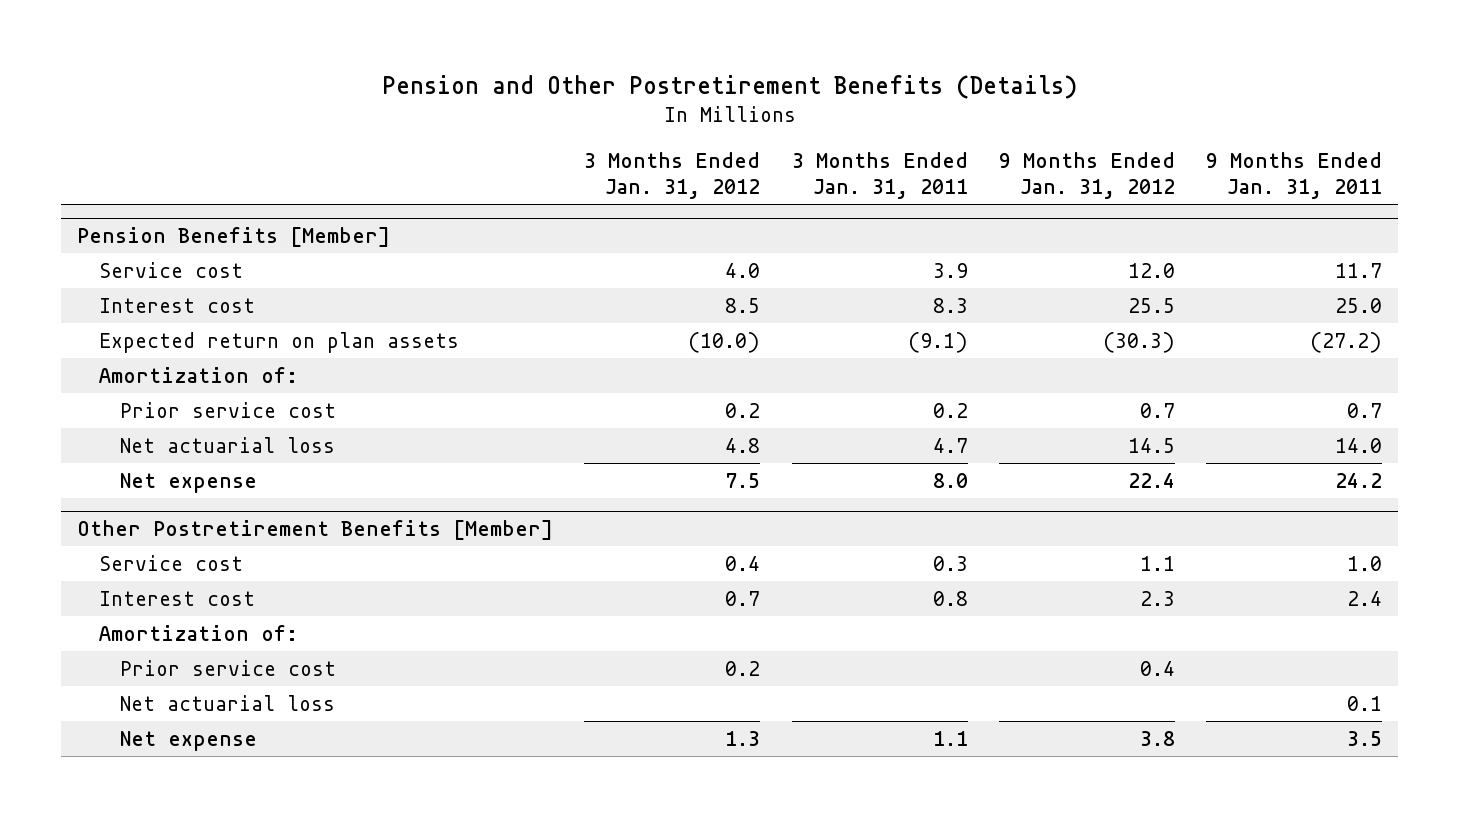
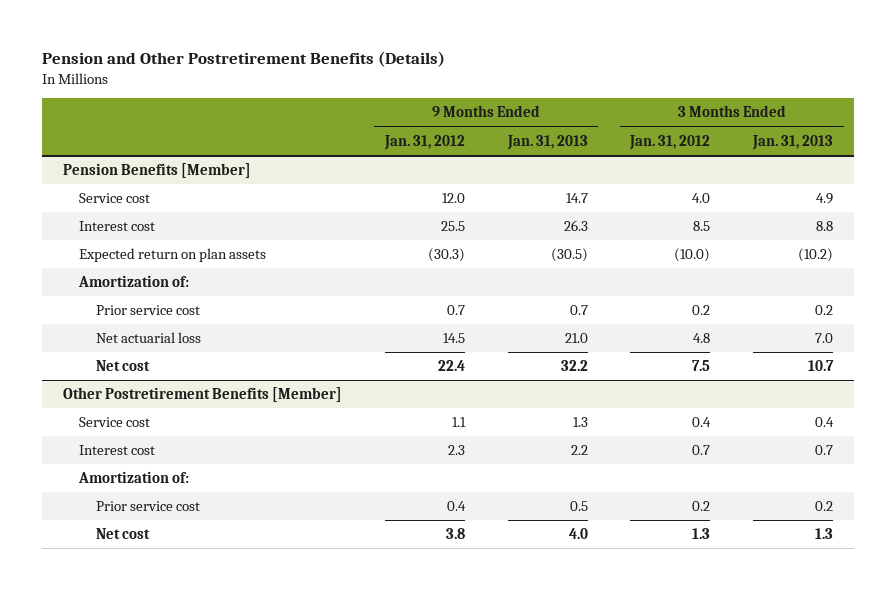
[791,151,968,200] 3 Months Ended Jan. 31, 2011 -> none
[1206,151,1383,200] 9 Months Ended Jan. 31, 2011 -> none
none -> [506,134,588,150] Jan. 31, 2013
none -> [752,134,834,150] Jan. 31, 2013
[120,472,258,493] Net expense -> [95,360,150,372] Net cost
[120,694,336,711] Net actuarial loss -> none
[120,730,258,751] Net expense -> [95,528,150,540] Net cost

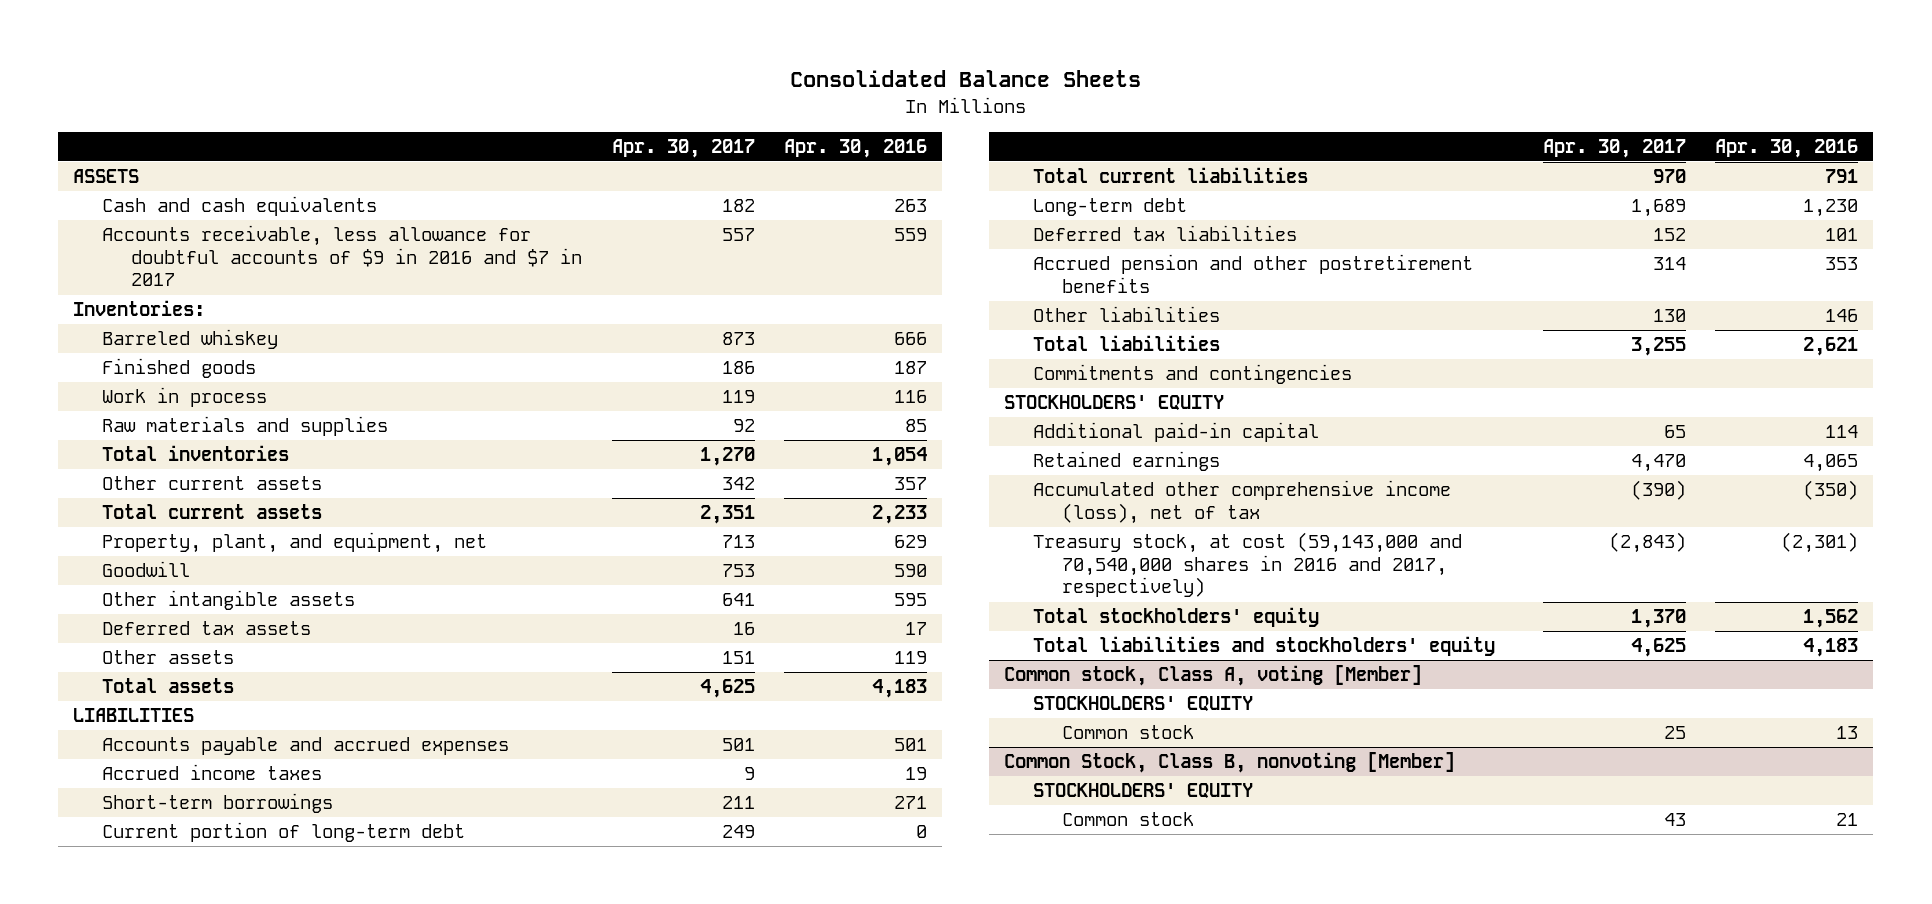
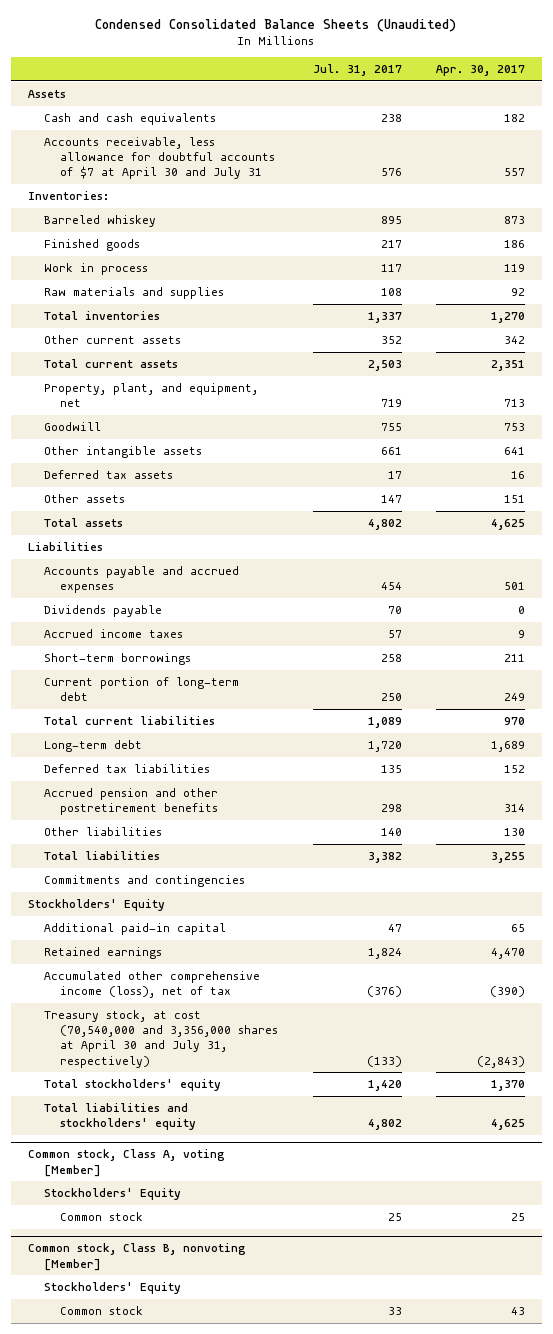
[789,70,1141,88] Consolidated Balance Sheets -> [95,19,457,33] Condensed Consolidated Balance Sheets (Unaudited)
[784,138,928,158] Apr. 30, 2016 -> none
none -> [312,63,402,76] Jul. 31, 2017
[73,169,140,184] ASSETS -> [27,89,66,98] Assets
[102,225,582,287] Accounts receivable, less allowance for doubtful accounts of $9 in 2016 and $7 in 2017 -> [44,136,276,180] Accounts receivable, less allowance for doubtful accounts of $7 at April 30 and July 31
[73,708,195,723] LIABILITIES -> [27,541,103,551] Liabilities
none -> [44,604,163,617] Dividends payable
[1004,395,1225,411] STOCKHOLDERS' EQUITY -> [27,898,165,911] Stockholders' Equity
[1032,532,1462,598] Treasury stock, at cost (59,143,000 and 70,540,000 shares in 2016 and 2017, respectively) -> [44,1009,279,1068] Treasury stock, at cost (70,540,000 and 3,356,000 shares at April 30 and July 31, respectively)
[1032,696,1253,712] STOCKHOLDERS' EQUITY -> [44,1187,182,1200] Stockholders' Equity
[1004,752,1456,774] Common Stock, Class B, nonvoting [Member] -> [27,1243,246,1271] Common stock, Class B, nonvoting [Member]
[1032,783,1253,799] STOCKHOLDERS' EQUITY -> [44,1281,182,1294] Stockholders' Equity

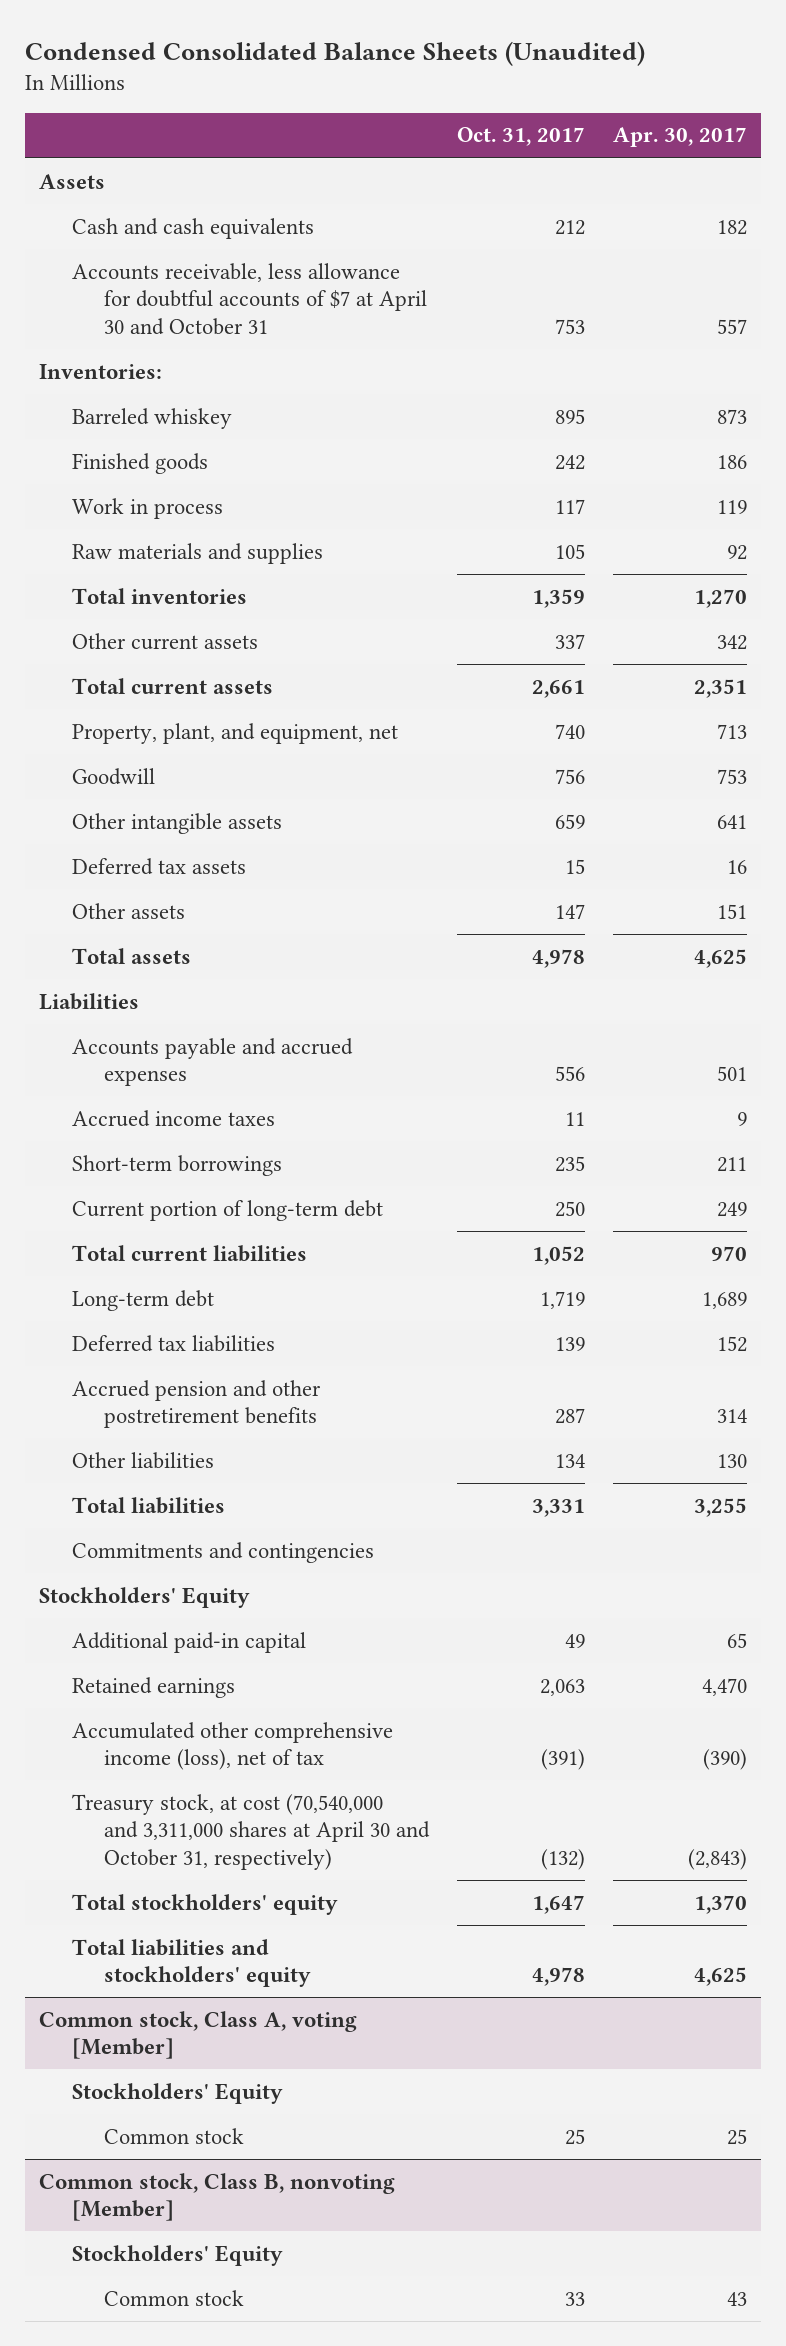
[312,63,402,76] Jul. 31, 2017 -> none
none -> [457,127,586,147] Oct. 31, 2017
[44,136,276,180] Accounts receivable, less allowance for doubtful accounts of $7 at April 30 and July 31 -> [71,262,428,335] Accounts receivable, less allowance for doubtful accounts of $7 at April 30 and October 31
[44,604,163,617] Dividends payable -> none
[44,1009,279,1068] Treasury stock, at cost (70,540,000 and 3,356,000 shares at April 30 and July 31, respectively) -> [71,1793,431,1870] Treasury stock, at cost (70,540,000 and 3,311,000 shares at April 30 and October 31, respectively)

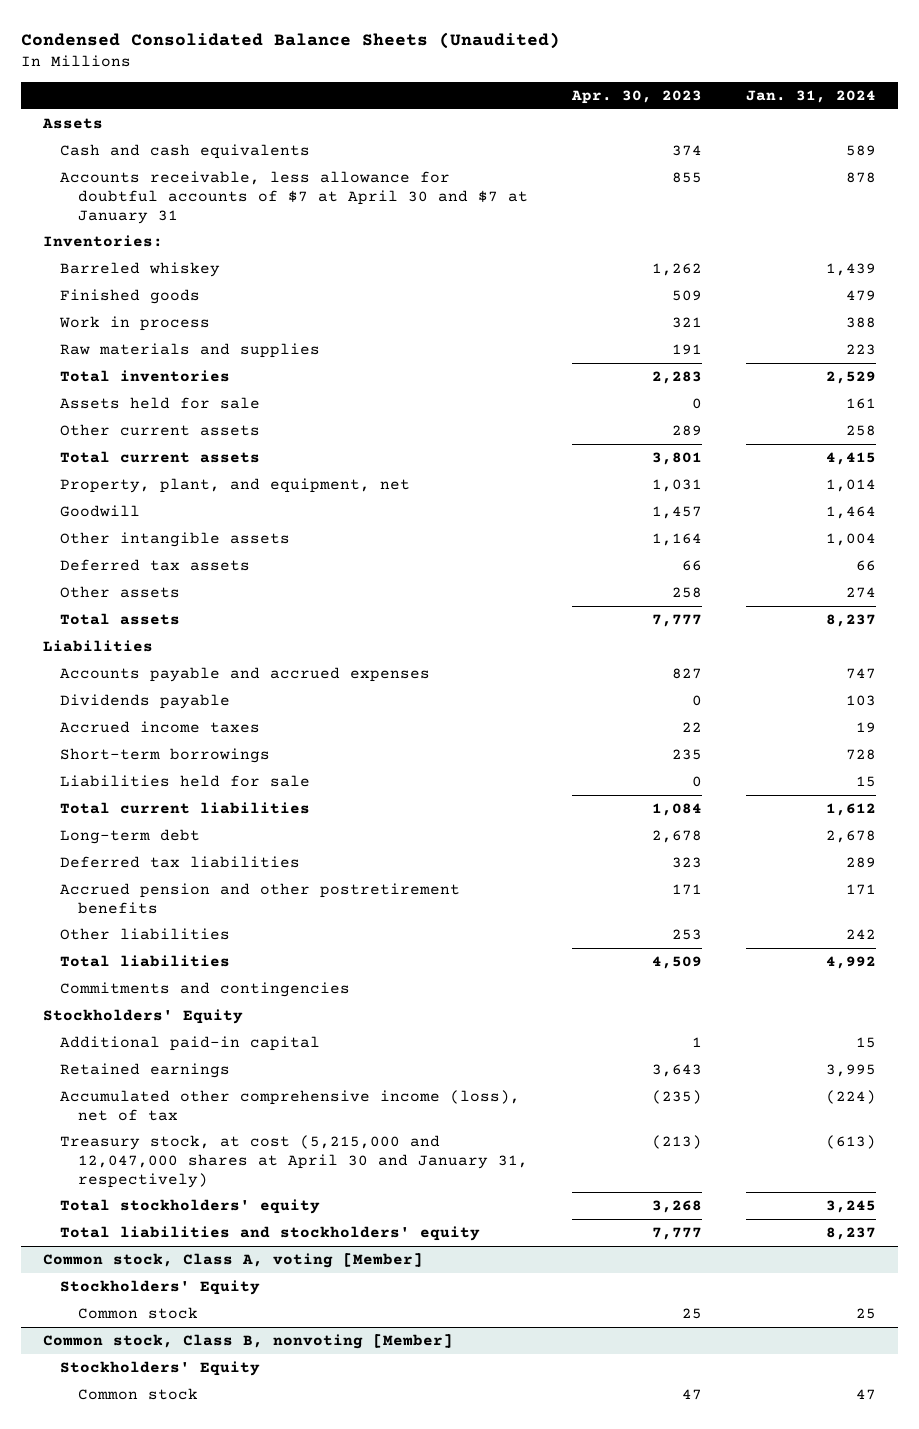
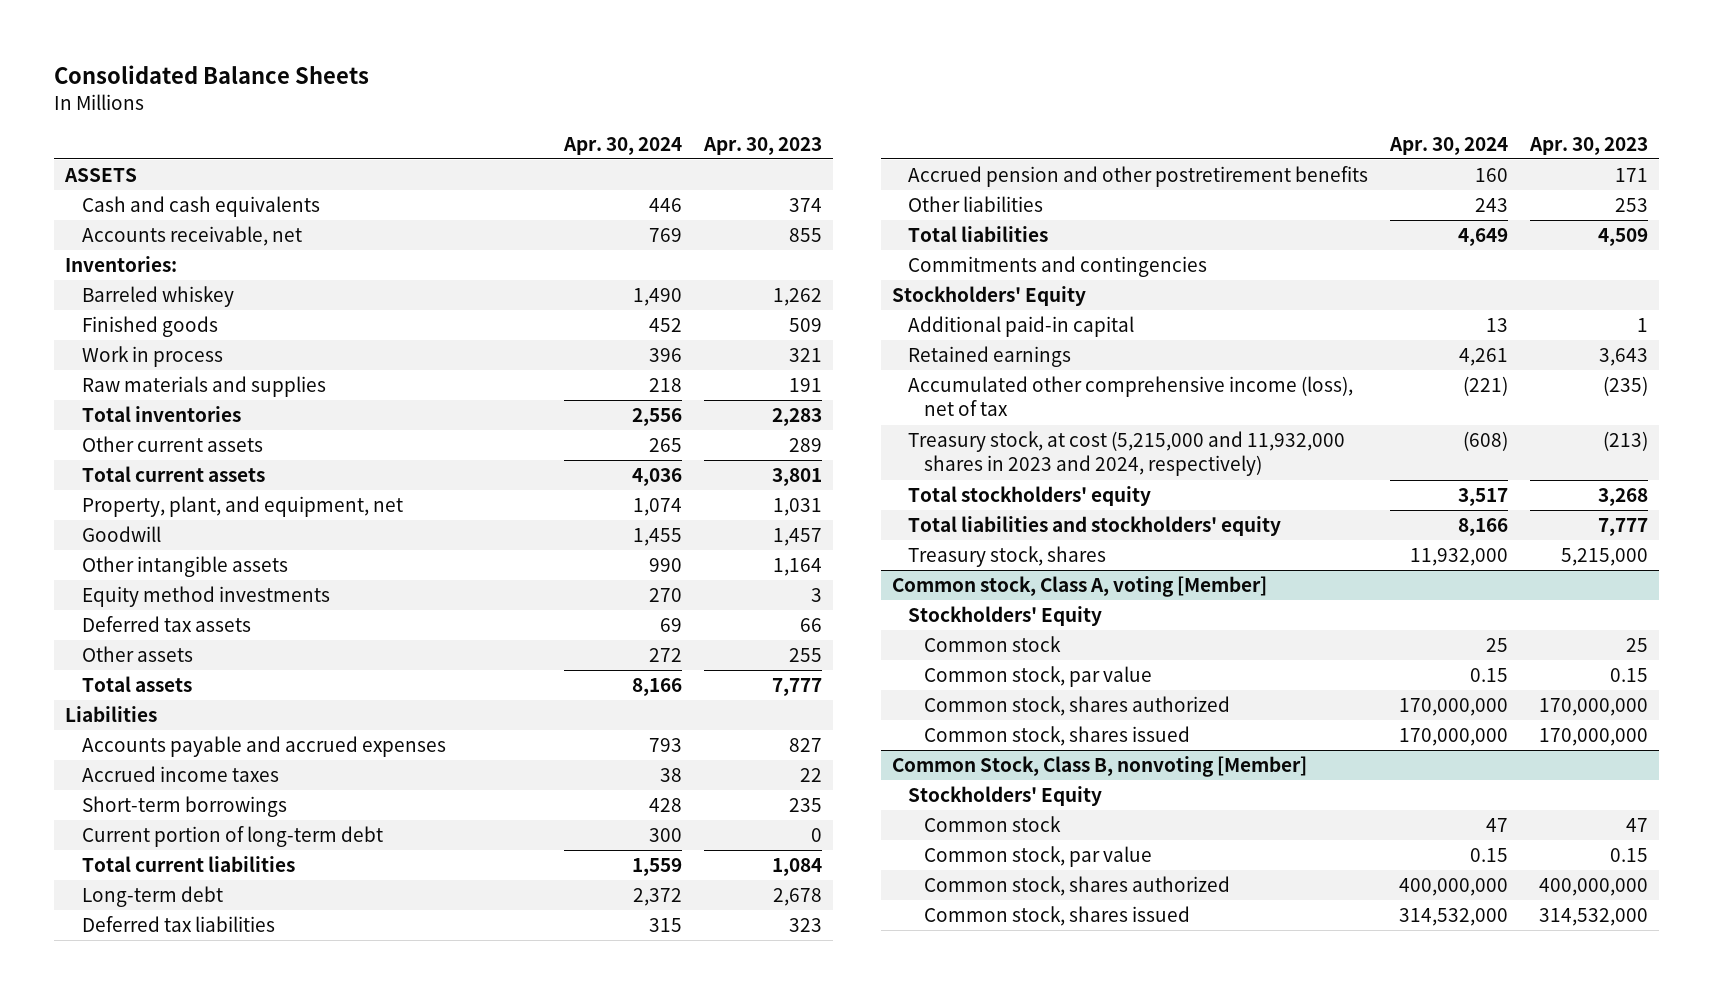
[20,31,560,49] Condensed Consolidated Balance Sheets (Unaudited) -> [54,64,370,84] Consolidated Balance Sheets
[746,89,877,103] Jan. 31, 2024 -> none
none -> [562,136,682,155] Apr. 30, 2024
[41,117,103,129] Assets -> [64,168,138,183] ASSETS
[60,170,529,224] Accounts receivable, less allowance for doubtful accounts of $7 at April 30 and $7 at January 31 -> [81,226,302,247] Accounts receivable, net
[60,396,261,409] Assets held for sale -> none
none -> [81,586,330,608] Equity method investments
[672,586,703,598] 258 -> [788,648,822,663] 255
[60,693,231,709] Dividends payable -> none
[60,774,311,787] Liabilities held for sale -> none
none -> [81,826,383,848] Current portion of long-term debt
[60,1134,529,1188] Treasury stock, at cost (5,215,000 and 12,047,000 shares at April 30 and January 31, respectively) -> [908,431,1346,477] Treasury stock, at cost (5,215,000 and 11,932,000 shares in 2023 and 2024, respectively)
none -> [908,546,1107,568] Treasury stock, shares
none -> [924,666,1153,688] Common stock, par value
none -> [924,696,1231,717] Common stock, shares authorized
none -> [924,726,1191,747] Common stock, shares issued
[42,1333,453,1349] Common stock, Class B, nonvoting [Member] -> [891,756,1307,778] Common Stock, Class B, nonvoting [Member]
none -> [924,846,1153,868] Common stock, par value
none -> [924,876,1231,897] Common stock, shares authorized
none -> [924,906,1191,927] Common stock, shares issued

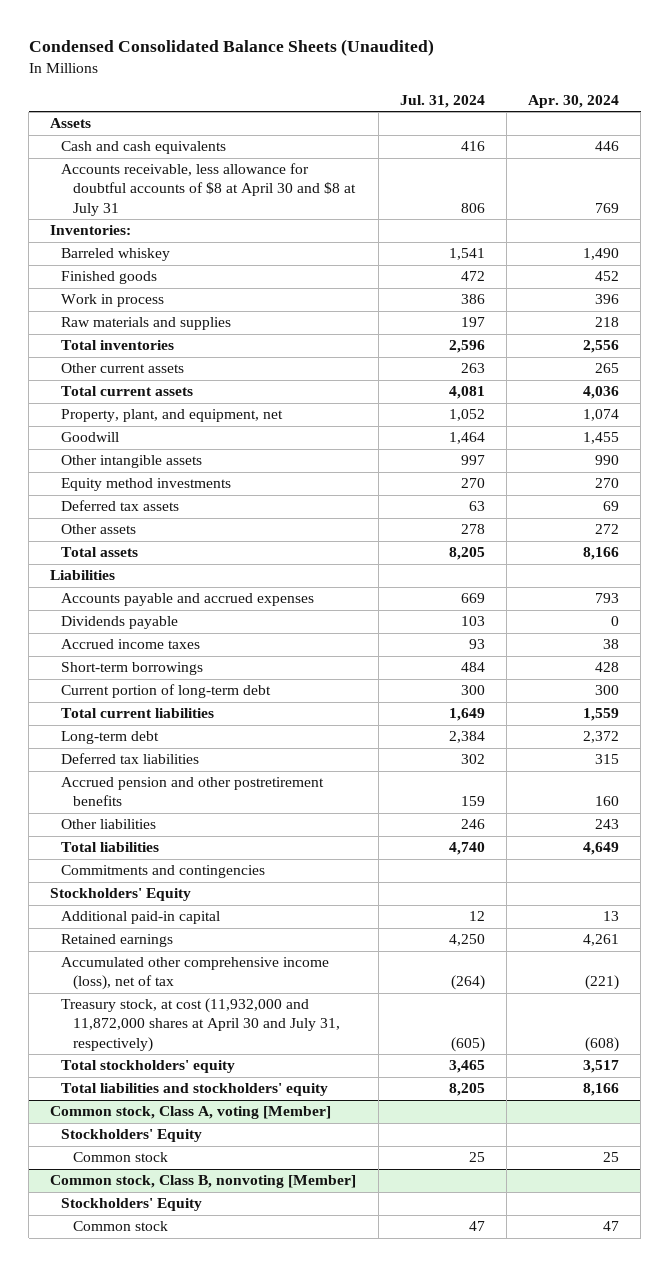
[54,64,370,84] Consolidated Balance Sheets -> [28,39,434,57] Condensed Consolidated Balance Sheets (Unaudited)
[702,136,822,155] Apr. 30, 2023 -> none
none -> [399,94,485,108] Jul. 31, 2024
[64,168,138,183] ASSETS -> [50,118,92,129] Assets
[81,226,302,247] Accounts receivable, net -> [61,163,356,216] Accounts receivable, less allowance for doubtful accounts of $8 at April 30 and $8 at July 31
none -> [61,616,179,630] Dividends payable
[908,431,1346,477] Treasury stock, at cost (5,215,000 and 11,932,000 shares in 2023 and 2024, respectively) -> [61,998,340,1052] Treasury stock, at cost (11,932,000 and 11,872,000 shares at April 30 and July 31, respectively)
[908,546,1107,568] Treasury stock, shares -> none
[924,666,1153,688] Common stock, par value -> none
[924,696,1231,717] Common stock, shares authorized -> none
[924,726,1191,747] Common stock, shares issued -> none
[891,756,1307,778] Common Stock, Class B, nonvoting [Member] -> [50,1175,357,1189] Common stock, Class B, nonvoting [Member]
[924,846,1153,868] Common stock, par value -> none
[924,876,1231,897] Common stock, shares authorized -> none
[924,906,1191,927] Common stock, shares issued -> none

